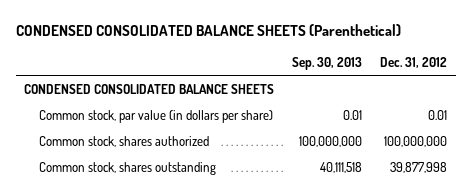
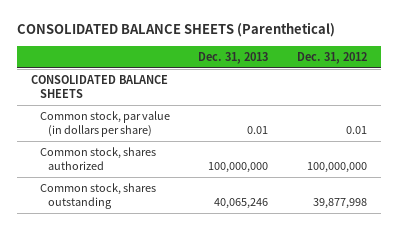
[15,23,401,36] CONDENSED CONSOLIDATED BALANCE SHEETS (Parenthetical) -> [16,22,335,38] CONSOLIDATED BALANCE SHEETS (Parenthetical)
[292,56,363,70] Sep. 30, 2013 -> none
none -> [198,51,269,64] Dec. 31, 2013
[24,83,275,94] CONDENSED CONSOLIDATED BALANCE SHEETS -> [31,75,169,99] CONSOLIDATED BALANCE SHEETS

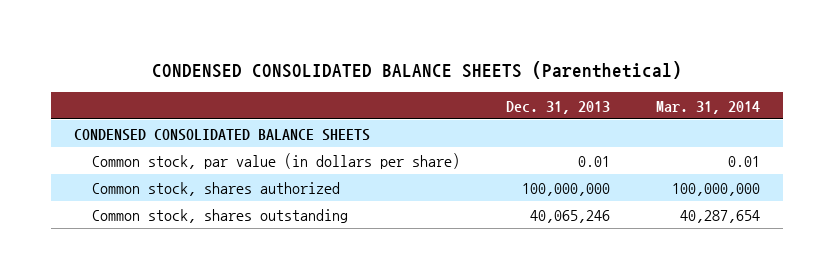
[16,22,335,38] CONSOLIDATED BALANCE SHEETS (Parenthetical) -> [151,60,682,79] CONDENSED CONSOLIDATED BALANCE SHEETS (Parenthetical)
[296,51,367,64] Dec. 31, 2012 -> none
none -> [655,100,760,114] Mar. 31, 2014
[31,75,169,99] CONSOLIDATED BALANCE SHEETS -> [73,128,370,141] CONDENSED CONSOLIDATED BALANCE SHEETS

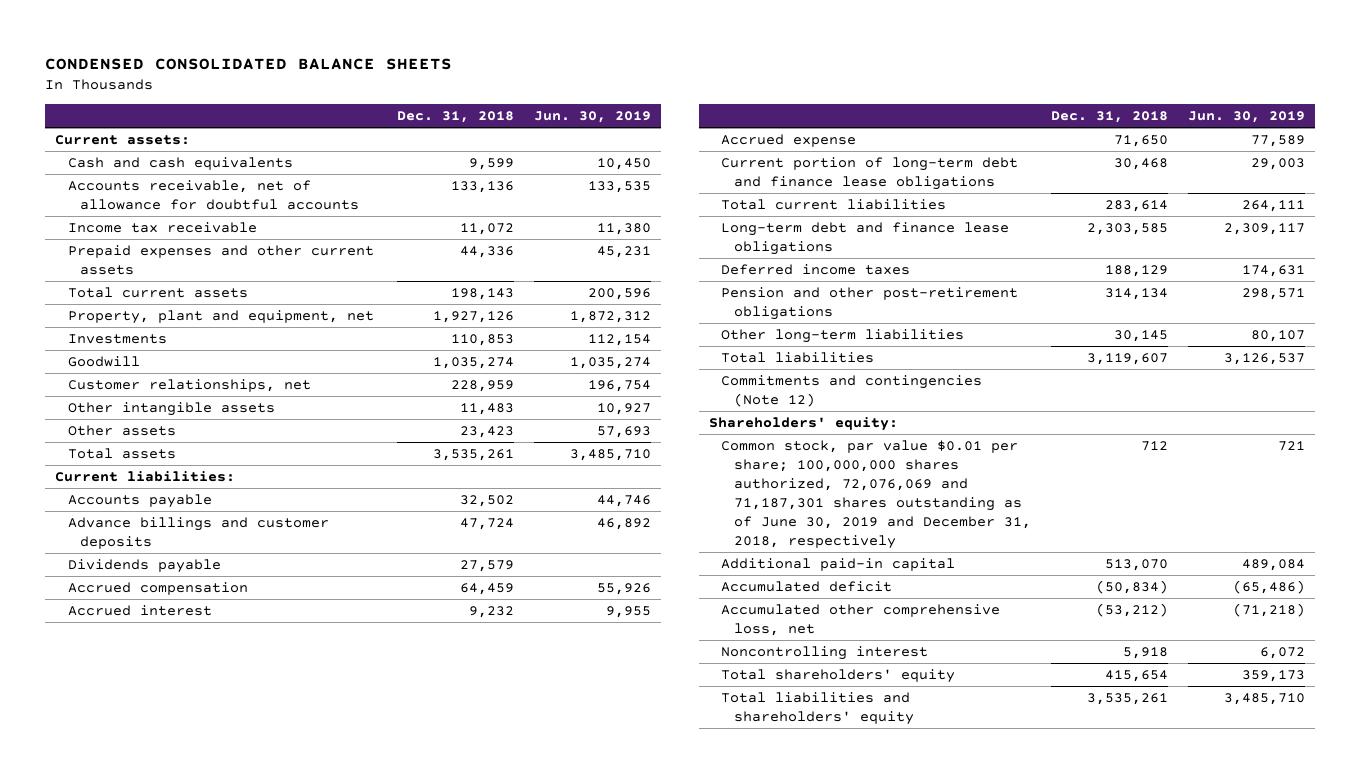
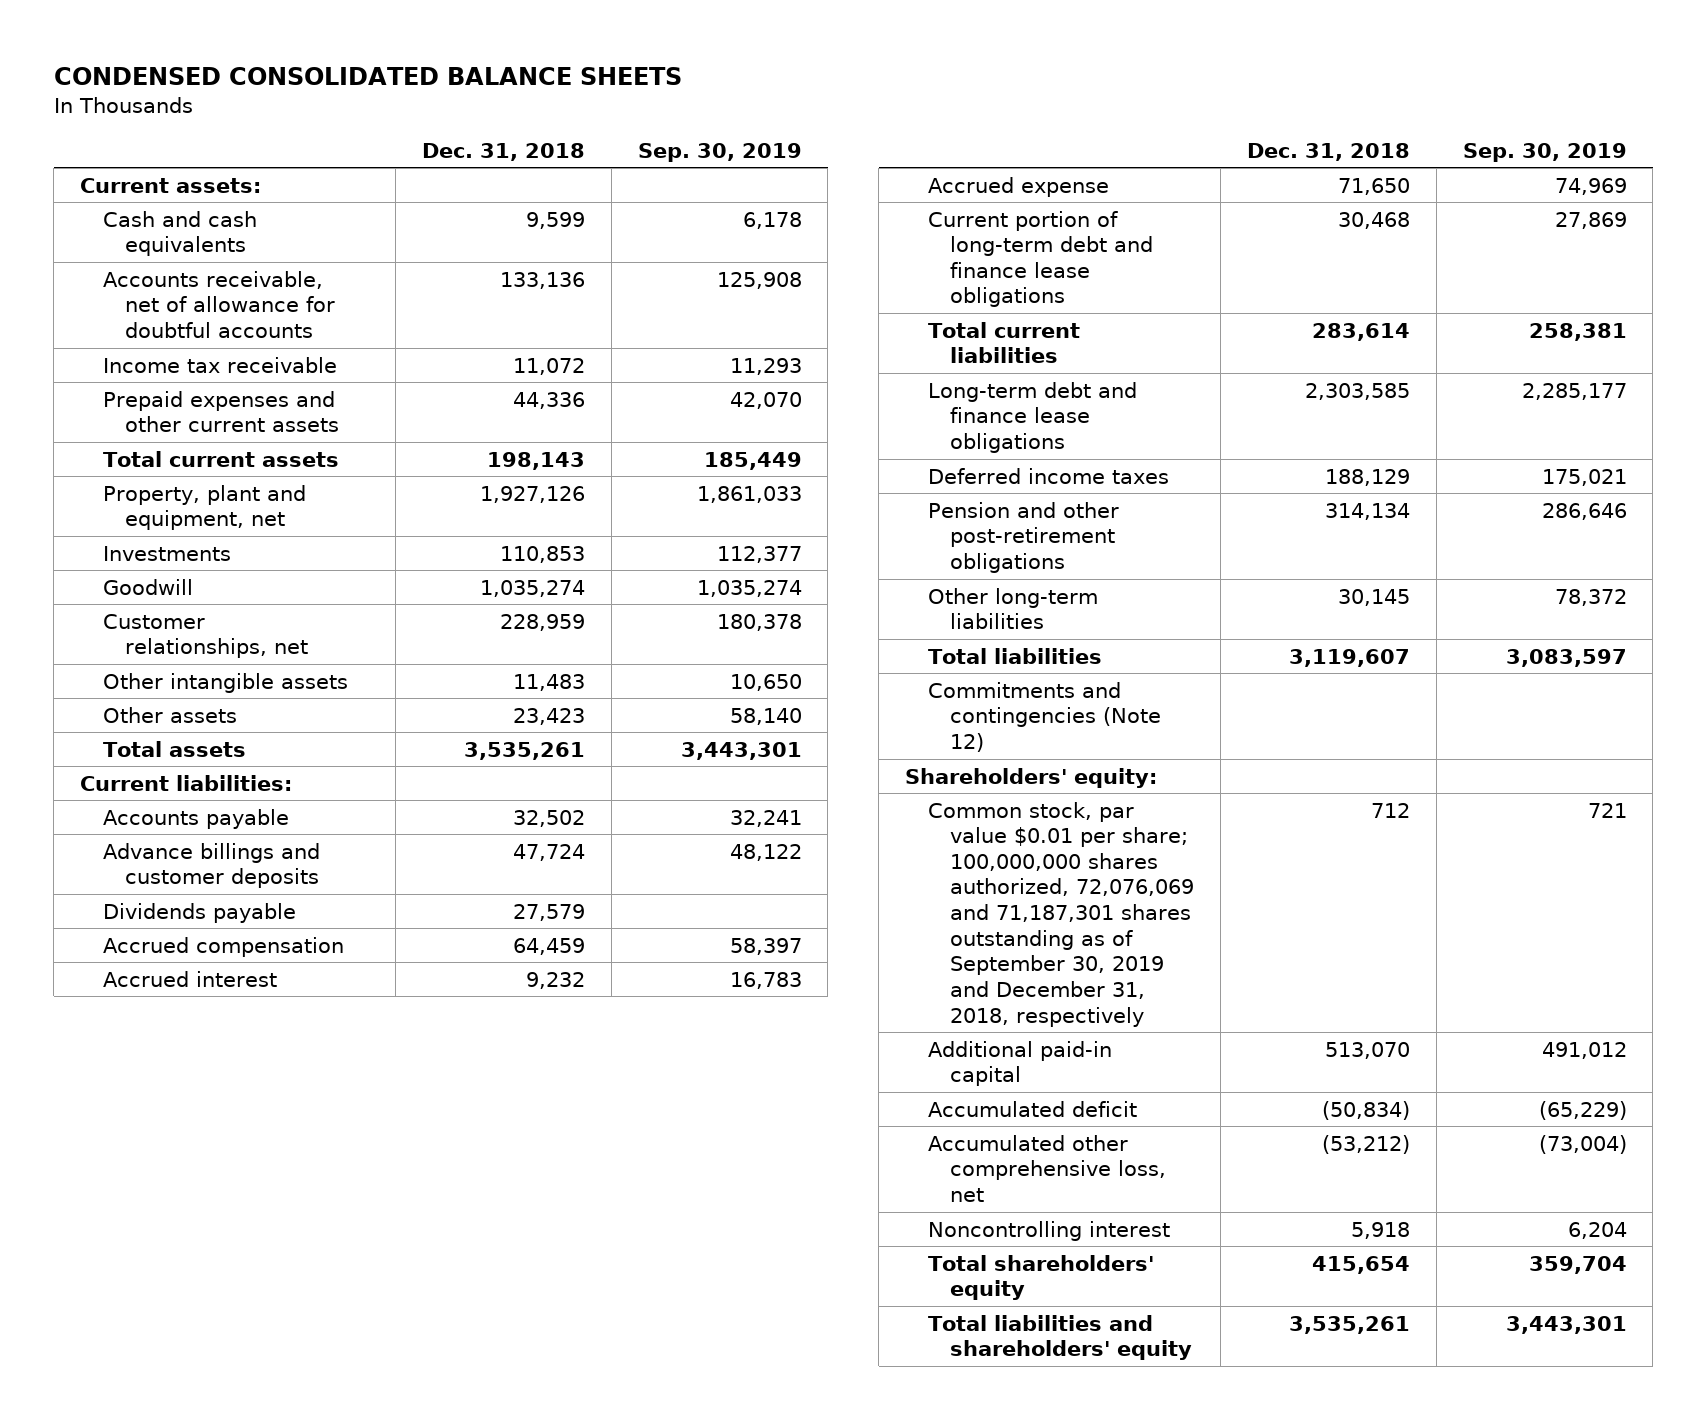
[534,111,652,124] Jun. 30, 2019 -> none
none -> [637,142,802,162] Sep. 30, 2019
[721,440,1031,549] Common stock, par value $0.01 per share; 100,000,000 shares authorized, 72,076,069 and 71,187,301 shares outstanding as of June 30, 2019 and December 31, 2018, respectively -> [927,801,1195,1027] Common stock, par value $0.01 per share; 100,000,000 shares authorized, 72,076,069 and 71,187,301 shares outstanding as of September 30, 2019 and December 31, 2018, respectively

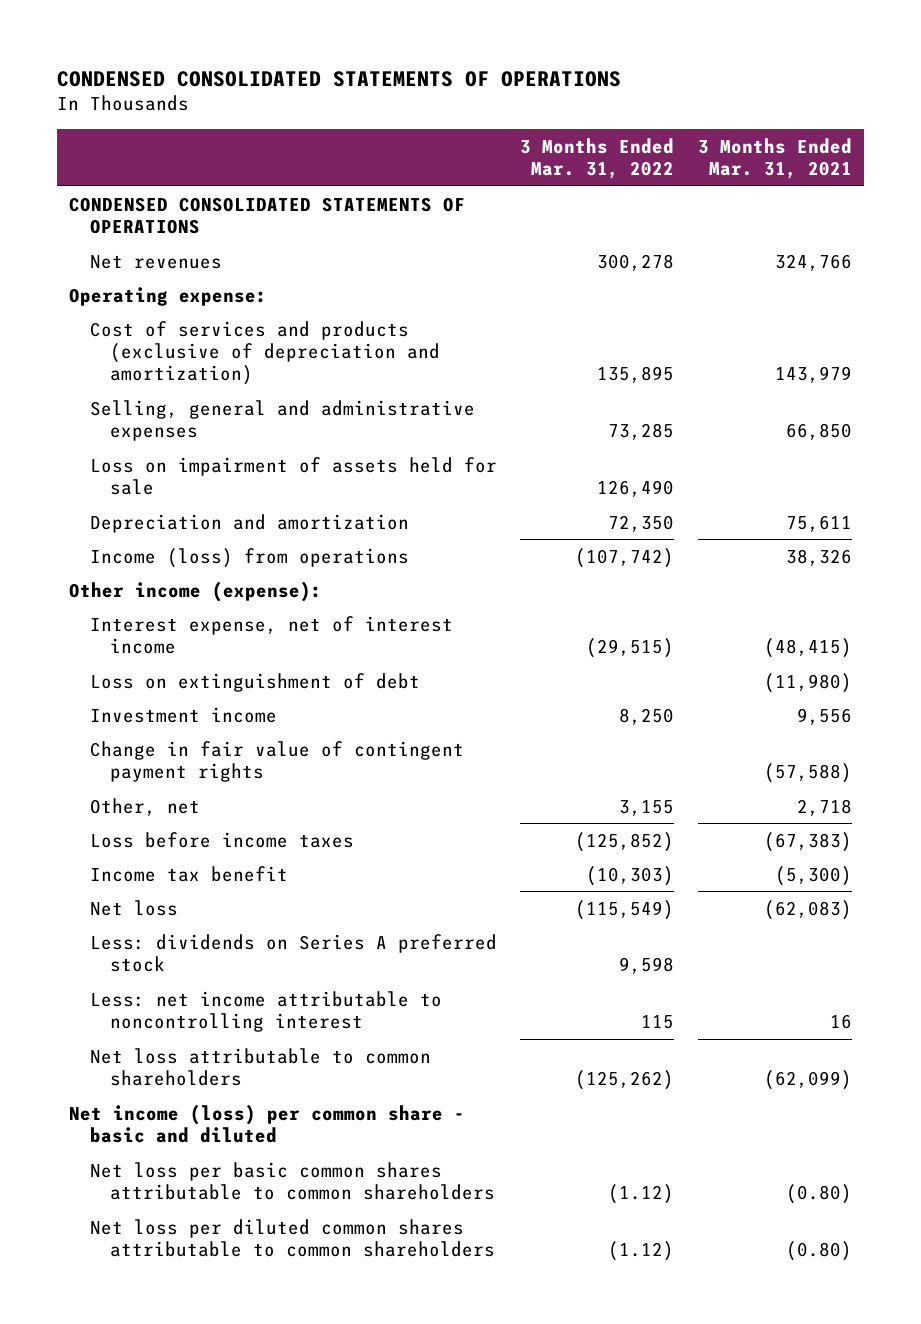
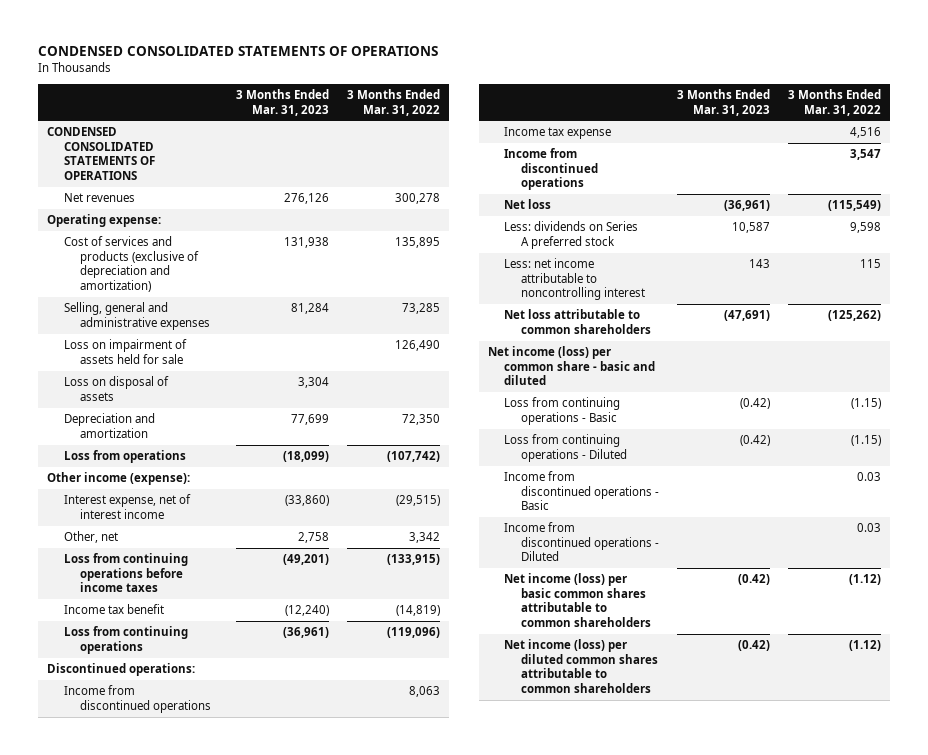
[698,137,853,179] 3 Months Ended Mar. 31, 2021 -> none
none -> [236,89,330,116] 3 Months Ended Mar. 31, 2023
none -> [63,376,169,401] Loss on disposal of assets
[89,547,409,568] Income (loss) from operations -> [63,450,186,464] Loss from operations
[89,672,420,692] Loss on extinguishment of debt -> none
[89,706,277,723] Investment income -> none
[89,740,464,782] Change in fair value of contingent payment rights -> none
[619,799,675,816] 3,155 -> [409,532,441,544] 3,342
[89,831,354,848] Loss before income taxes -> [63,553,188,593] Loss from continuing operations before income taxes
[575,831,675,852] (125,852) -> [387,554,441,566] (133,915)
[586,865,675,886] (10,303) -> [396,605,441,617] (14,819)
none -> [63,626,188,654] Loss from continuing operations
none -> [47,663,196,677] Discontinued operations:
none -> [63,685,212,713] Income from discontinued operations
none -> [504,127,612,140] Income tax expense
none -> [504,148,598,191] Income from discontinued operations
none -> [504,397,621,425] Loss from continuing operations - Basic
none -> [504,434,627,462] Loss from continuing operations - Diluted
none -> [504,471,659,511] Income from discontinued operations - Basic
none -> [504,522,659,562] Income from discontinued operations - Diluted
[89,1161,496,1200] Net loss per basic common shares attributable to common shareholders -> [504,573,651,628] Net income (loss) per basic common shares attributable to common shareholders
[89,1218,496,1257] Net loss per diluted common shares attributable to common shareholders -> [504,639,658,694] Net income (loss) per diluted common shares attributable to common shareholders

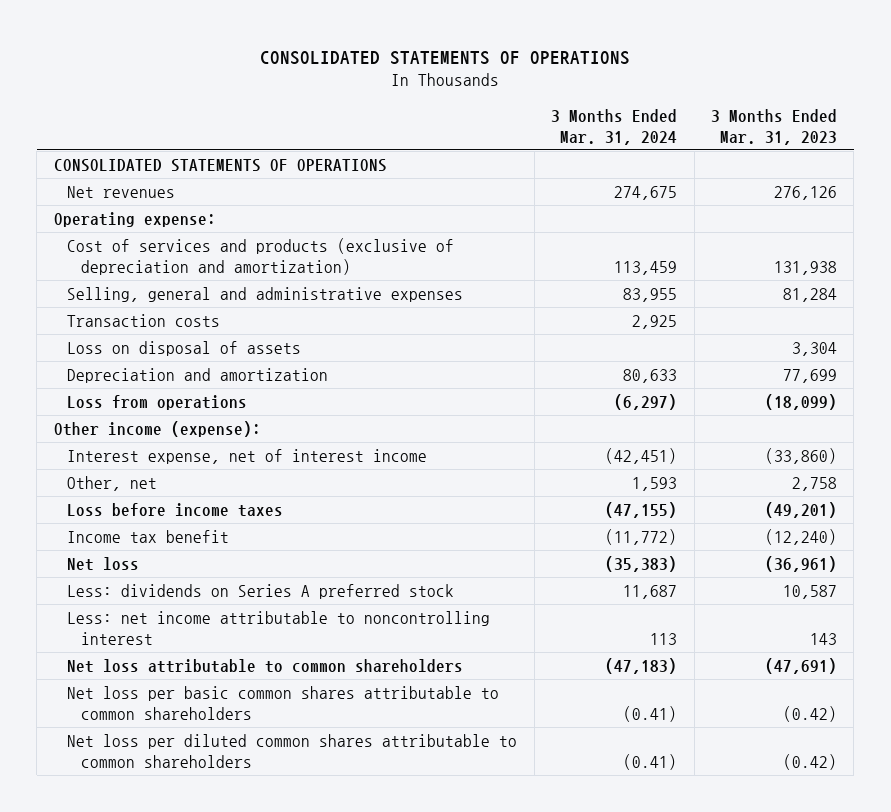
[38,46,439,57] CONDENSED CONSOLIDATED STATEMENTS OF OPERATIONS -> [260,50,631,65] CONSOLIDATED STATEMENTS OF OPERATIONS
[347,89,441,116] 3 Months Ended Mar. 31, 2022 -> none
none -> [551,108,678,145] 3 Months Ended Mar. 31, 2024
[47,127,155,181] CONDENSED CONSOLIDATED STATEMENTS OF OPERATIONS -> [53,158,387,172] CONSOLIDATED STATEMENTS OF OPERATIONS
[63,339,187,364] Loss on impairment of assets held for sale -> none
none -> [67,313,221,327] Transaction costs
[63,553,188,593] Loss from continuing operations before income taxes -> [67,502,284,517] Loss before income taxes
[63,626,188,654] Loss from continuing operations -> none
[47,663,196,677] Discontinued operations: -> none
[63,685,212,713] Income from discontinued operations -> none
[504,127,612,140] Income tax expense -> none
[504,148,598,191] Income from discontinued operations -> none
[487,346,656,386] Net income (loss) per common share - basic and diluted -> none
[504,397,621,425] Loss from continuing operations - Basic -> none
[504,434,627,462] Loss from continuing operations - Diluted -> none
[504,471,659,511] Income from discontinued operations - Basic -> none
[504,522,659,562] Income from discontinued operations - Diluted -> none
[504,573,651,628] Net income (loss) per basic common shares attributable to common shareholders -> [67,685,500,720] Net loss per basic common shares attributable to common shareholders
[504,639,658,694] Net income (loss) per diluted common shares attributable to common shareholders -> [67,733,518,768] Net loss per diluted common shares attributable to common shareholders

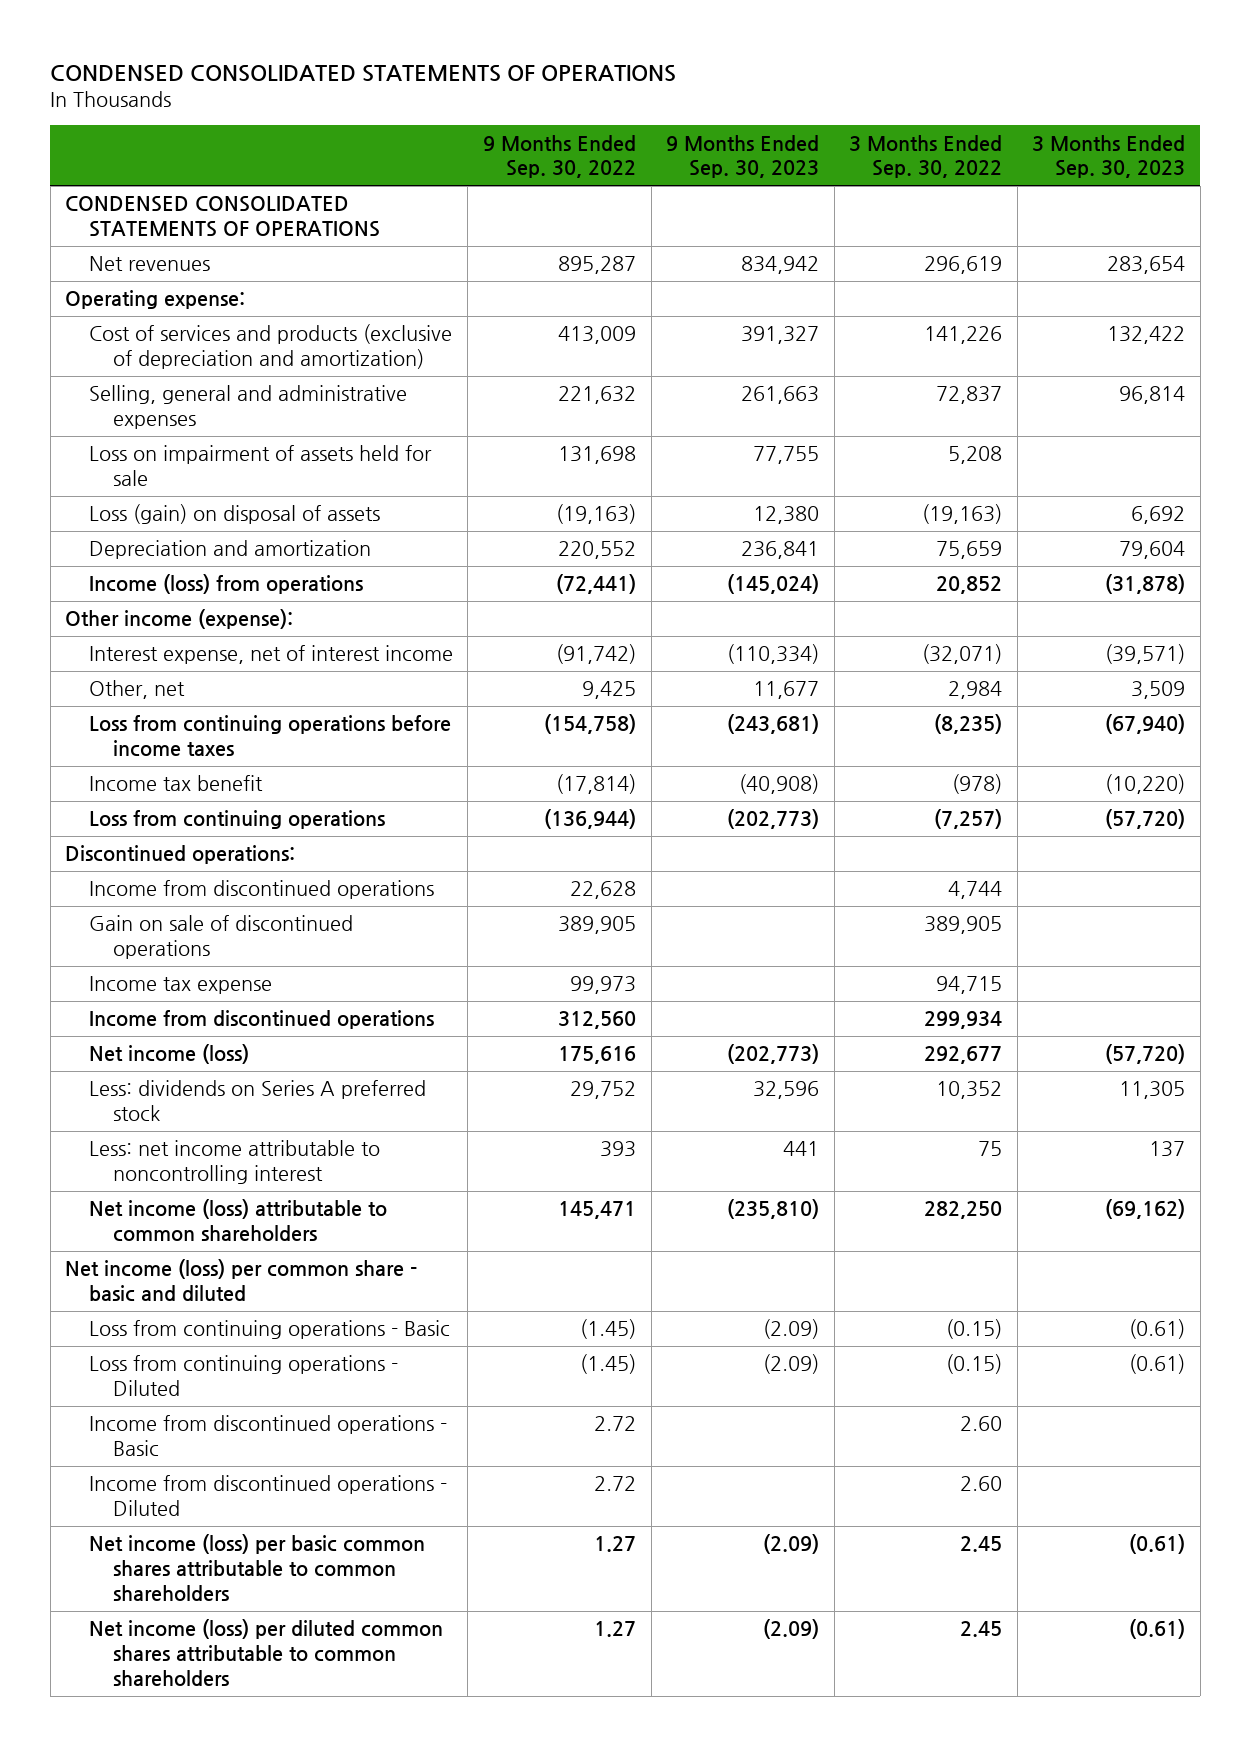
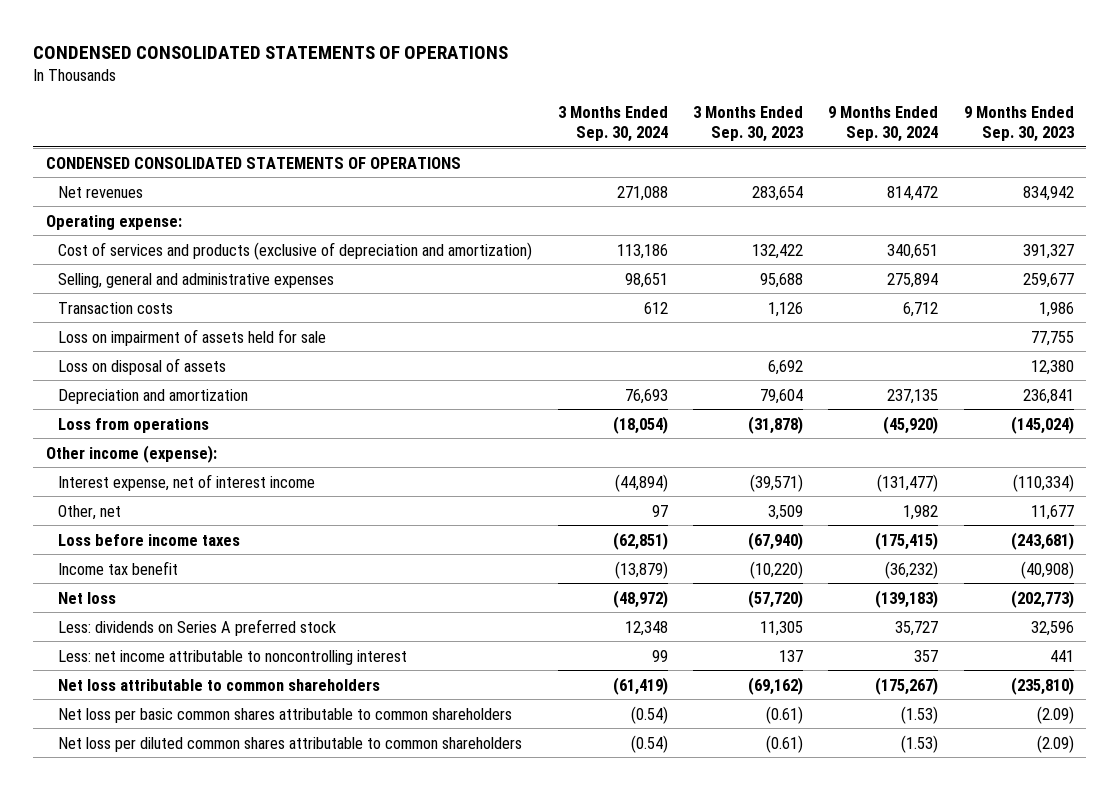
[483,134,637,179] 9 Months Ended Sep. 30, 2022 -> none
[849,134,1003,179] 3 Months Ended Sep. 30, 2022 -> none
none -> [557,106,668,142] 3 Months Ended Sep. 30, 2024
none -> [828,106,939,142] 9 Months Ended Sep. 30, 2024
[741,386,820,405] 261,663 -> [1022,272,1074,288] 259,677
[1119,386,1186,405] 96,814 -> [759,272,803,288] 95,688
none -> [58,301,174,314] Transaction costs
[88,504,380,525] Loss (gain) on disposal of assets -> [58,357,227,375] Loss on disposal of assets
[88,574,363,595] Income (loss) from operations -> [58,417,210,433] Loss from operations
[88,715,451,758] Loss from continuing operations before income taxes -> [58,533,241,546] Loss before income taxes
[88,810,385,830] Loss from continuing operations -> none
[65,845,296,865] Discontinued operations: -> none
[88,880,434,900] Income from discontinued operations -> none
[88,915,353,960] Gain on sale of discontinued operations -> none
[88,976,272,995] Income tax expense -> none
[88,1010,434,1030] Income from discontinued operations -> none
[88,1044,249,1065] Net income (loss) -> [58,591,117,604] Net loss
[65,1259,418,1303] Net income (loss) per common share - basic and diluted -> none
[88,1320,450,1340] Loss from continuing operations - Basic -> none
[88,1355,398,1397] Loss from continuing operations - Diluted -> none
[88,1415,447,1457] Income from discontinued operations - Basic -> none
[88,1475,447,1517] Income from discontinued operations - Diluted -> none
[88,1199,387,1243] Net income (loss) attributable to common shareholders -> [58,678,381,691] Net loss attributable to common shareholders
[88,1534,425,1601] Net income (loss) per basic common shares attributable to common shareholders -> [58,707,513,723] Net loss per basic common shares attributable to common shareholders
[88,1619,443,1686] Net income (loss) per diluted common shares attributable to common shareholders -> [58,736,523,752] Net loss per diluted common shares attributable to common shareholders

